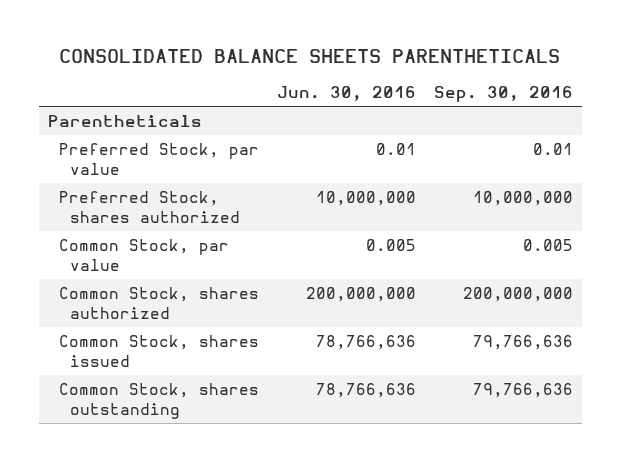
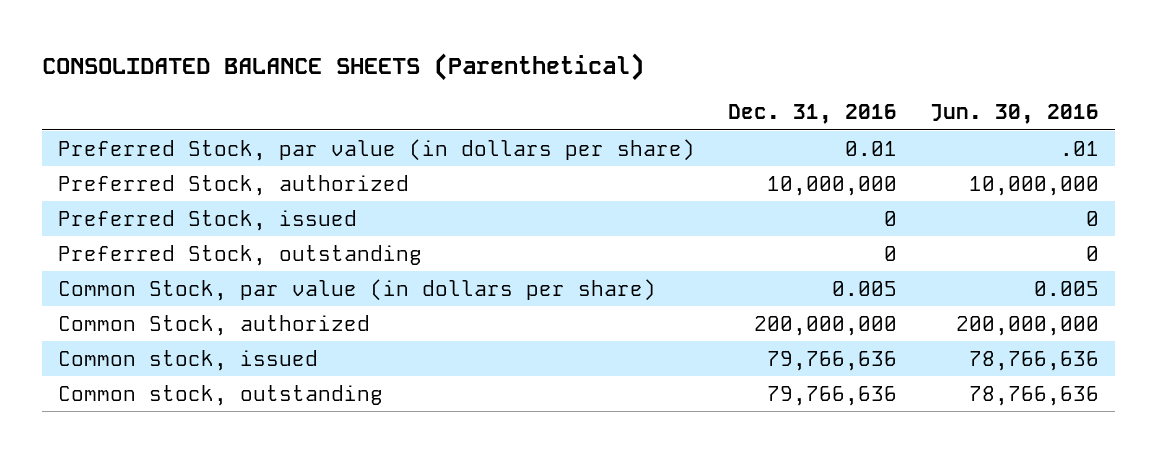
[59,48,561,63] CONSOLIDATED BALANCE SHEETS PARENTHETICALS -> [41,53,644,82] CONSOLIDATED BALANCE SHEETS (Parenthetical)
[433,86,573,103] Sep. 30, 2016 -> none
none -> [728,104,898,125] Dec. 31, 2016
[47,115,202,128] Parentheticals -> none
[58,143,259,176] Preferred Stock, par value -> [58,138,696,161] Preferred Stock, par value (in dollars per share)
[375,143,416,156] 0.01 -> [1060,140,1100,156] .01
[58,191,241,224] Preferred Stock, shares authorized -> [58,174,410,196] Preferred Stock, authorized
none -> [58,209,358,231] Preferred Stock, issued
none -> [58,244,423,266] Preferred Stock, outstanding
[58,239,229,272] Common Stock, par value -> [58,278,657,301] Common Stock, par value (in dollars per share)
[58,287,259,320] Common Stock, shares authorized -> [58,314,371,336] Common Stock, authorized
[58,335,259,368] Common Stock, shares issued -> [58,349,319,371] Common stock, issued
[58,383,259,420] Common Stock, shares outstanding -> [58,384,384,406] Common stock, outstanding

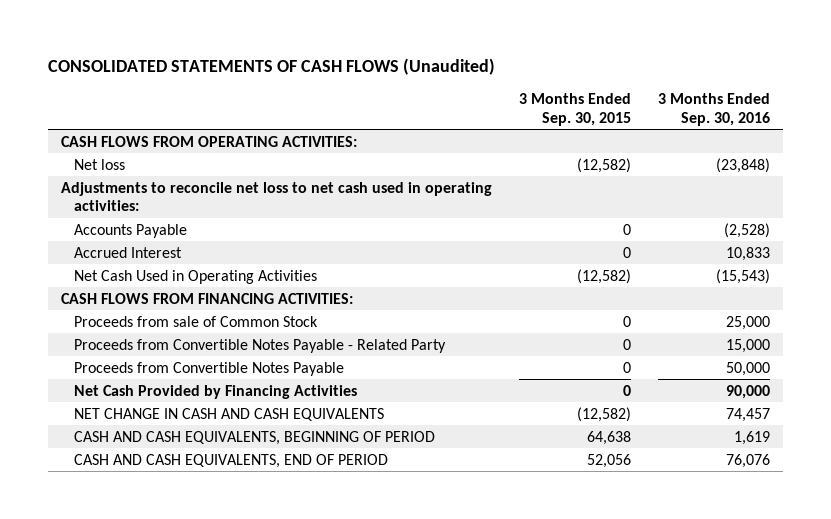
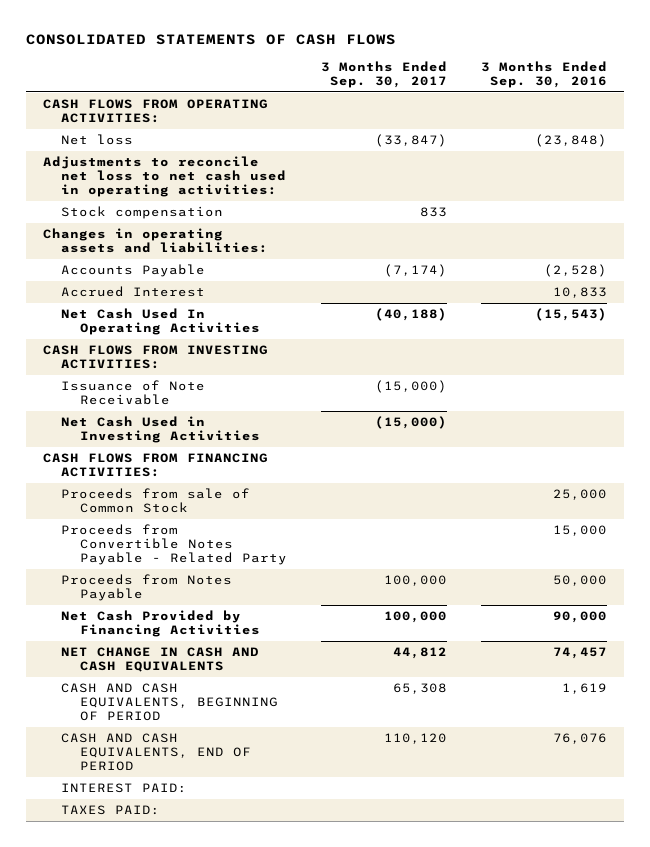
[47,57,495,75] CONSOLIDATED STATEMENTS OF CASH FLOWS (Unaudited) -> [25,34,396,46] CONSOLIDATED STATEMENTS OF CASH FLOWS
[519,92,632,126] 3 Months Ended Sep. 30, 2015 -> none
none -> [320,61,447,89] 3 Months Ended Sep. 30, 2017
none -> [61,206,224,220] Stock compensation
none -> [42,228,269,254] Changes in operating assets and liabilities:
[74,269,318,284] Net Cash Used in Operating Activities -> [61,308,260,336] Net Cash Used In Operating Activities
none -> [42,345,268,370] CASH FLOWS FROM INVESTING ACTIVITIES:
none -> [61,380,206,406] Issuance of Note Receivable
none -> [61,416,260,444] Net Cash Used in Investing Activities
[74,361,345,376] Proceeds from Convertible Notes Payable -> [61,574,233,602] Proceeds from Notes Payable
none -> [61,783,188,794] INTEREST PAID:
none -> [61,805,161,816] TAXES PAID:

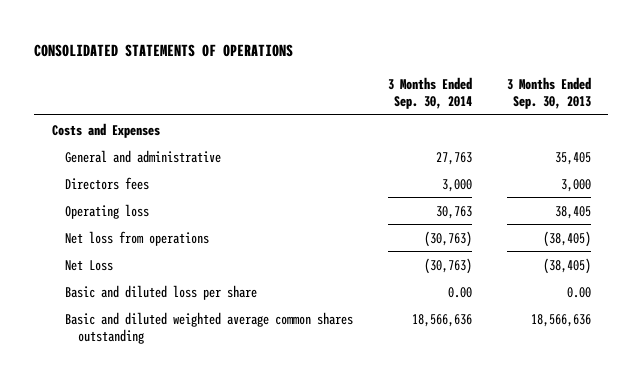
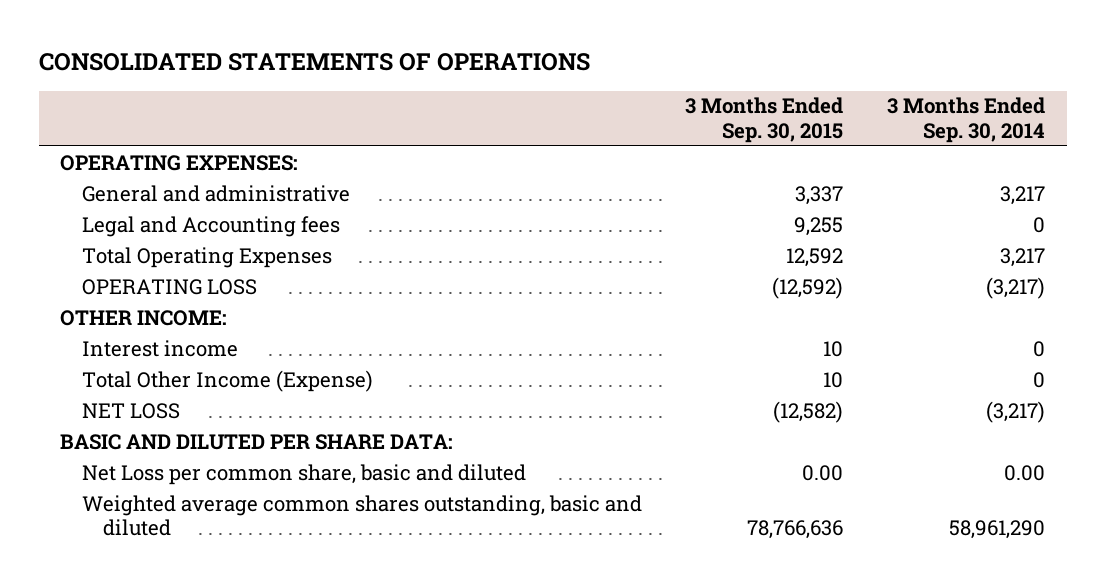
[506,76,591,109] 3 Months Ended Sep. 30, 2013 -> none
none -> [685,97,844,143] 3 Months Ended Sep. 30, 2015
[64,176,149,190] Directors fees -> none
[51,122,160,138] Costs and Expenses -> [60,154,299,171] OPERATING EXPENSES:
[435,151,472,165] 27,763 -> [1000,185,1046,205] 3,217
none -> [81,215,340,237] Legal and Accounting fees
[64,203,149,219] Operating loss -> [81,246,332,268] Total Operating Expenses
[435,205,472,219] 30,763 -> [1000,247,1046,267] 3,217
[64,230,209,246] Net loss from operations -> [81,278,257,295] OPERATING LOSS
[423,230,472,247] (30,763) -> [986,276,1046,299] (3,217)
none -> [60,309,228,326] OTHER INCOME:
none -> [81,339,238,357] Interest income
none -> [81,369,373,392] Total Other Income (Expense)
[64,259,113,271] Net Loss -> [81,402,180,419] NET LOSS
[423,257,472,274] (30,763) -> [986,400,1046,423] (3,217)
none -> [60,433,454,450] BASIC AND DILUTED PER SHARE DATA:
[64,284,257,300] Basic and diluted loss per share -> [81,463,526,485] Net Loss per common share, basic and diluted
[64,311,353,344] Basic and diluted weighted average common shares outstanding -> [81,494,642,537] Weighted average common shares outstanding, basic and diluted
[411,313,472,327] 18,566,636 -> [949,520,1046,540] 58,961,290

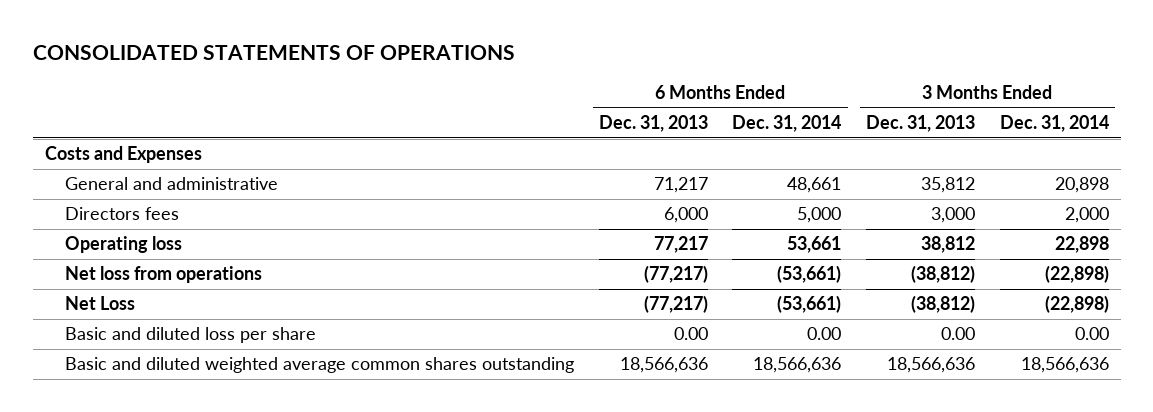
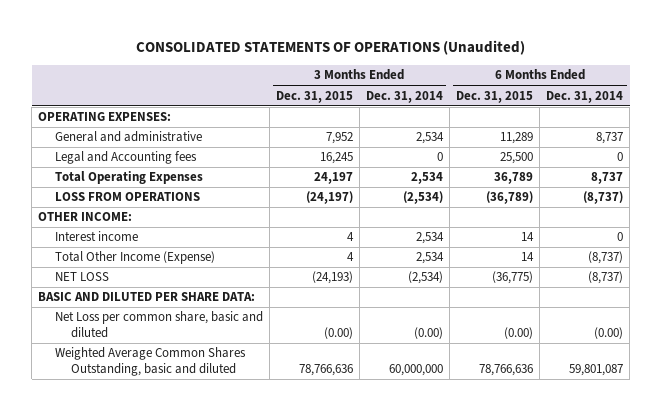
[32,45,515,61] CONSOLIDATED STATEMENTS OF OPERATIONS -> [135,39,525,55] CONSOLIDATED STATEMENTS OF OPERATIONS (Unaudited)
[598,115,708,133] Dec. 31, 2013 -> none
[865,115,975,133] Dec. 31, 2013 -> none
none -> [275,90,353,103] Dec. 31, 2015
none -> [456,90,534,103] Dec. 31, 2015
[65,207,180,221] Directors fees -> none
[44,146,202,164] Costs and Expenses -> [38,112,172,122] OPERATING EXPENSES:
[787,177,842,194] 48,661 -> [596,132,624,145] 8,737
[1054,177,1109,194] 20,898 -> [416,132,445,145] 2,534
none -> [54,151,197,165] Legal and Accounting fees
[65,236,183,254] Operating loss -> [54,171,203,185] Total Operating Expenses
[787,236,842,254] 53,661 -> [591,172,624,185] 8,737
[1054,236,1109,254] 22,898 -> [411,172,444,185] 2,534
[65,266,263,284] Net loss from operations -> [54,192,200,202] LOSS FROM OPERATIONS
[777,265,842,284] (53,661) -> [583,191,624,205] (8,737)
[1044,265,1109,284] (22,898) -> [403,191,444,205] (2,534)
none -> [38,212,133,222] OTHER INCOME:
none -> [54,231,138,242] Interest income
none -> [54,251,215,265] Total Other Income (Expense)
[65,296,136,311] Net Loss -> [54,272,109,282] NET LOSS
[777,295,842,314] (53,661) -> [588,271,624,285] (8,737)
[1044,295,1109,314] (22,898) -> [408,271,444,285] (2,534)
none -> [38,292,256,302] BASIC AND DILUTED PER SHARE DATA:
[65,327,317,344] Basic and diluted loss per share -> [54,311,263,339] Net Loss per common share, basic and diluted
[807,327,842,341] 0.00 -> [594,327,624,340] (0.00)
[1074,327,1109,341] 0.00 -> [414,327,444,340] (0.00)
[65,357,575,374] Basic and diluted weighted average common shares outstanding -> [54,347,246,377] Weighted Average Common Shares Outstanding, basic and diluted
[753,357,842,374] 18,566,636 -> [569,364,624,377] 59,801,087
[1020,357,1109,374] 18,566,636 -> [389,364,444,377] 60,000,000

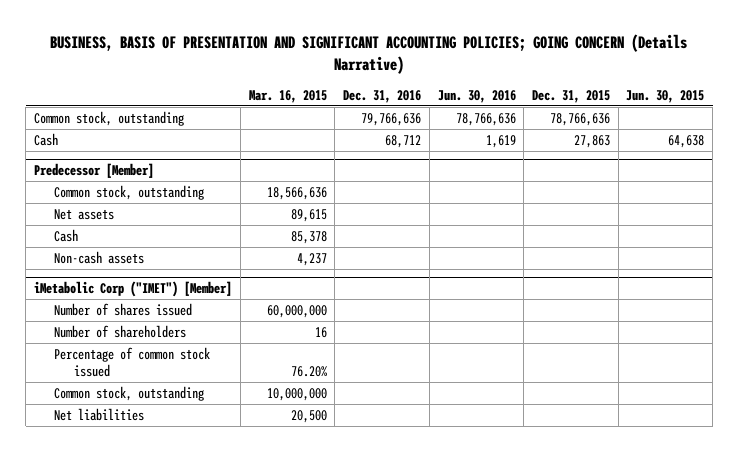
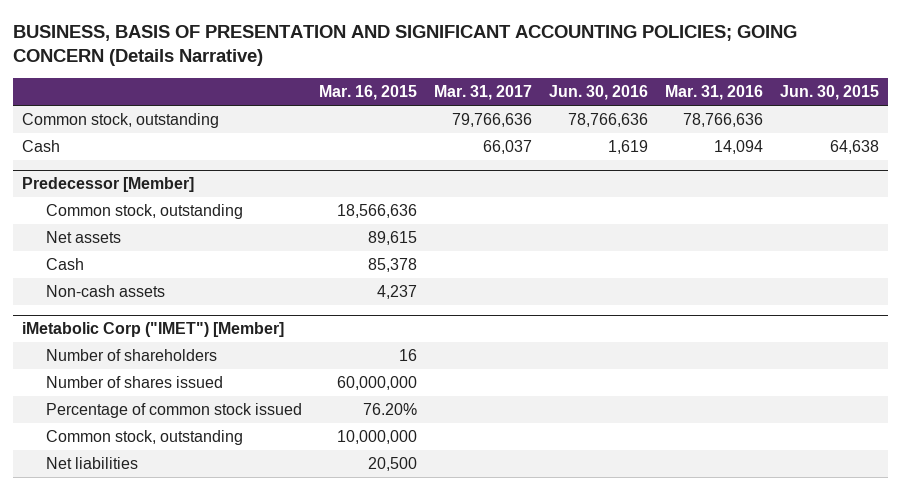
[343,90,422,104] Dec. 31, 2016 -> none
[532,90,611,104] Dec. 31, 2015 -> none
none -> [434,85,533,101] Mar. 31, 2017
none -> [665,85,764,101] Mar. 31, 2016
[53,302,192,316] Number of shares issued -> [45,375,223,388] Number of shares issued

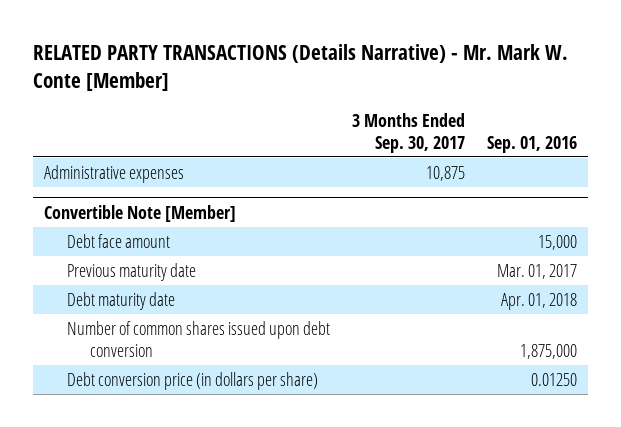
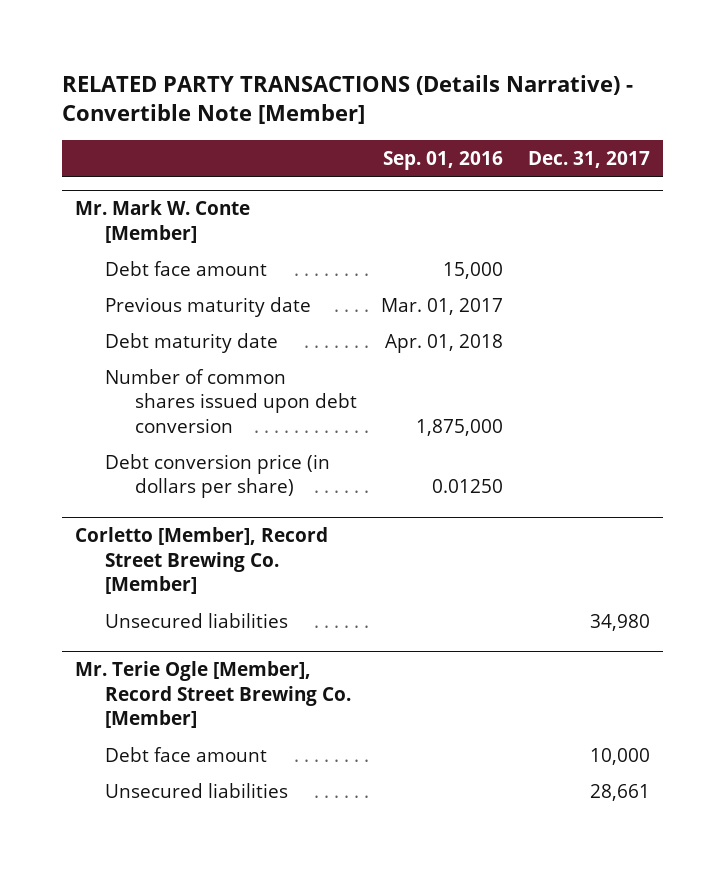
[32,44,568,92] RELATED PARTY TRANSACTIONS (Details Narrative) - Mr. Mark W. Conte [Member] -> [62,74,634,125] RELATED PARTY TRANSACTIONS (Details Narrative) - Convertible Note [Member]
[352,112,466,153] 3 Months Ended Sep. 30, 2017 -> none
none -> [528,151,651,169] Dec. 31, 2017
[43,164,184,183] Administrative expenses -> none
[43,204,236,222] Convertible Note [Member] -> [74,200,250,243] Mr. Mark W. Conte [Member]
none -> [74,527,328,595] Corletto [Member], Record Street Brewing Co. [Member]
none -> [104,612,288,628] Unsecured liabilities
none -> [74,661,351,729] Mr. Terie Ogle [Member], Record Street Brewing Co. [Member]
none -> [104,746,267,762] Debt face amount
none -> [104,782,288,798] Unsecured liabilities

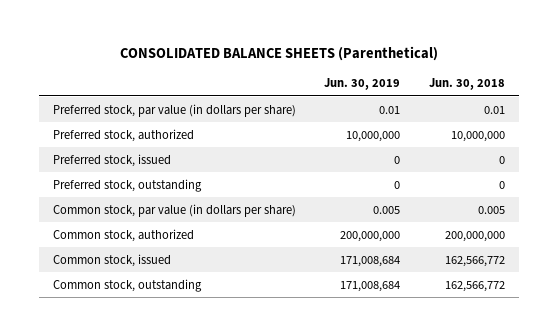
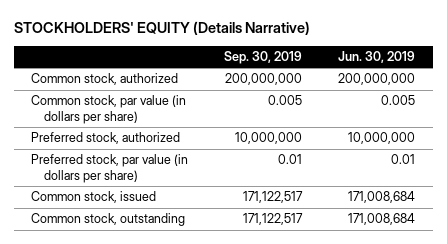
[119,46,438,62] CONSOLIDATED BALANCE SHEETS (Parenthetical) -> [13,21,310,36] STOCKHOLDERS' EQUITY (Details Narrative)
[428,78,505,91] Jun. 30, 2018 -> none
none -> [224,50,303,64] Sep. 30, 2019
[52,153,171,167] Preferred stock, issued -> none
[52,178,202,192] Preferred stock, outstanding -> none
[52,203,296,217] Common stock, par value (in dollars per share) -> [31,95,187,124] Common stock, par value (in dollars per share)
[52,128,194,142] Preferred stock, authorized -> [31,132,181,145] Preferred stock, authorized
[52,103,296,117] Preferred stock, par value (in dollars per share) -> [31,154,189,183] Preferred stock, par value (in dollars per share)

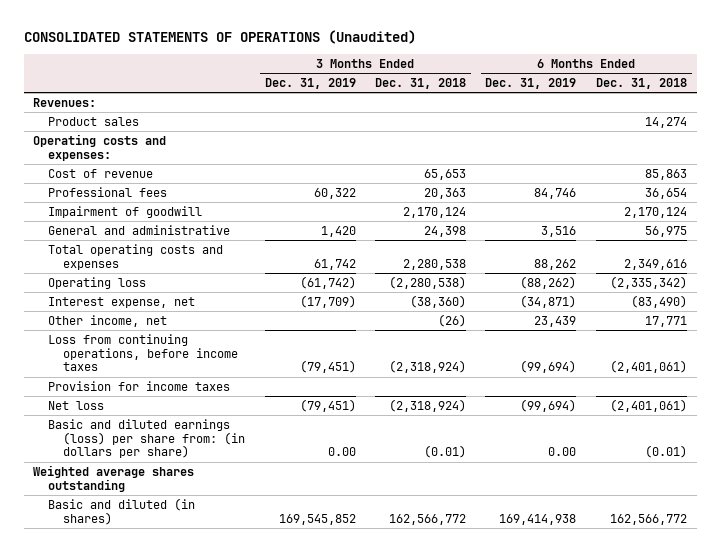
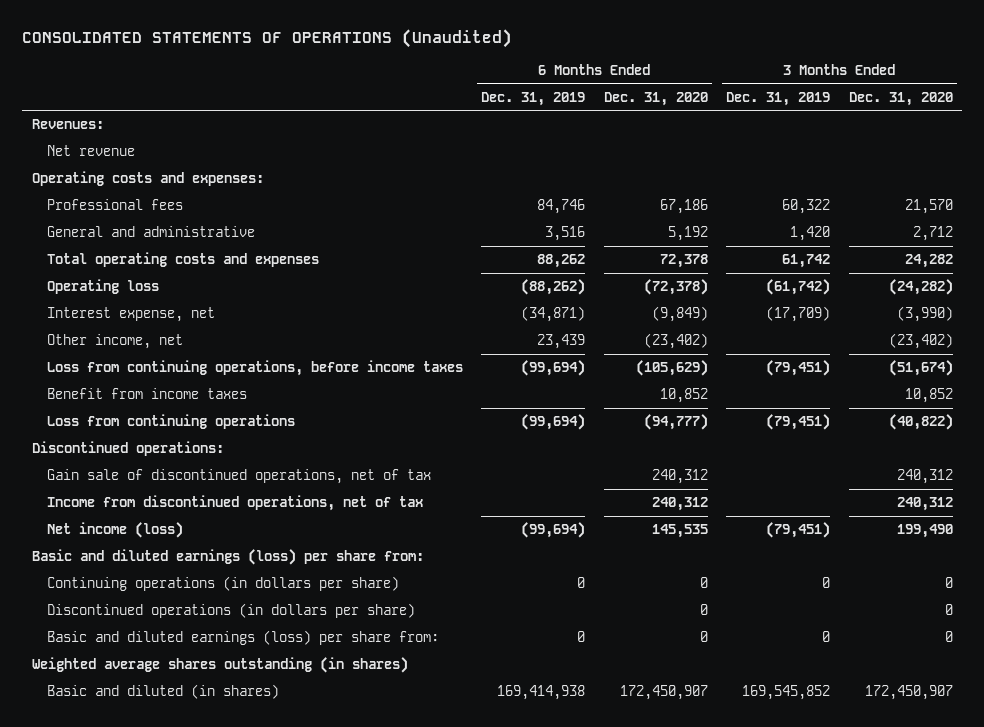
[375,78,467,90] Dec. 31, 2018 -> none
[595,78,687,90] Dec. 31, 2018 -> none
none -> [603,91,708,106] Dec. 31, 2020
none -> [848,91,953,106] Dec. 31, 2020
[48,116,140,126] Product sales -> [46,145,135,157] Net revenue
[48,168,154,178] Cost of revenue -> none
[48,205,203,218] Impairment of goodwill -> none
[48,380,231,391] Provision for income taxes -> [46,388,247,400] Benefit from income taxes
none -> [46,414,295,430] Loss from continuing operations
none -> [31,441,224,457] Discontinued operations:
none -> [46,469,431,485] Gain sale of discontinued operations, net of tax
none -> [46,495,423,512] Income from discontinued operations, net of tax
[48,400,105,410] Net loss -> [46,522,183,539] Net income (loss)
none -> [31,549,424,566] Basic and diluted earnings (loss) per share from:
none -> [46,576,399,592] Continuing operations (in dollars per share)
none -> [46,603,415,619] Discontinued operations (in dollars per share)
[48,418,246,459] Basic and diluted earnings (loss) per share from: (in dollars per share) -> [46,630,439,646] Basic and diluted earnings (loss) per share from:
[327,447,356,457] 0.00 -> [822,631,831,643] 0
[548,447,577,457] 0.00 -> [577,631,586,643] 0
[33,464,195,492] Weighted average shares outstanding -> [31,657,408,674] Weighted average shares outstanding (in shares)

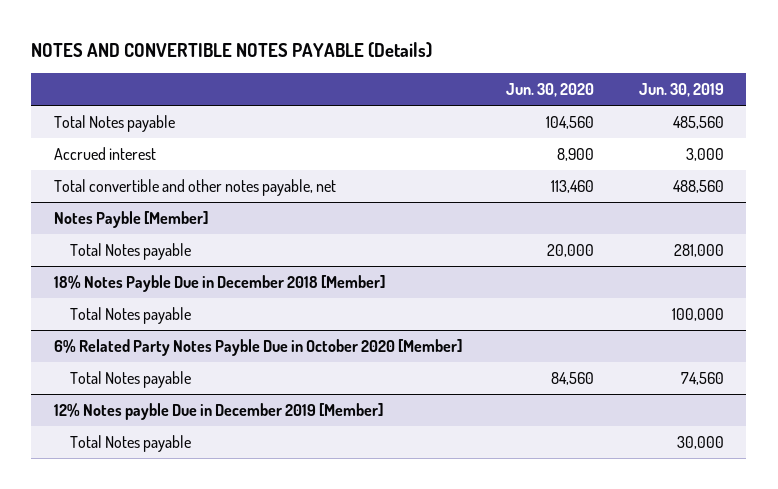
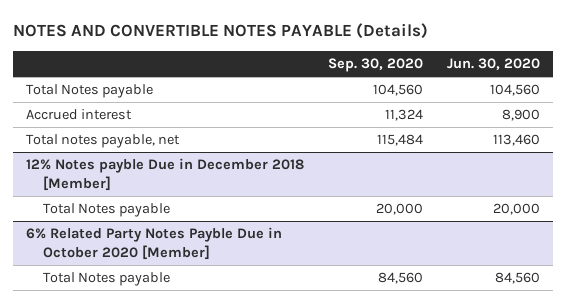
[639,82,725,97] Jun. 30, 2019 -> none
none -> [328,58,424,73] Sep. 30, 2020
[53,211,208,229] Notes Payble [Member] -> none
[53,179,336,197] Total convertible and other notes payable, net -> [25,134,180,149] Total notes payable, net
none -> [25,158,304,191] 12% Notes payble Due in December 2018 [Member]
[53,275,385,293] 18% Notes Payble Due in December 2018 [Member] -> none
[70,307,192,325] Total Notes payable -> none
[53,403,383,421] 12% Notes payble Due in December 2019 [Member] -> none
[70,435,192,453] Total Notes payable -> none

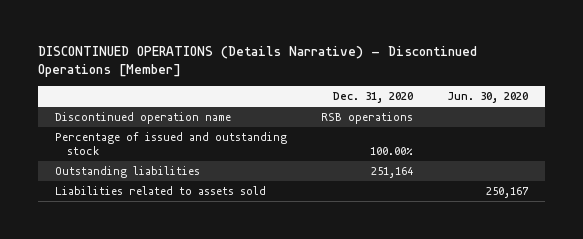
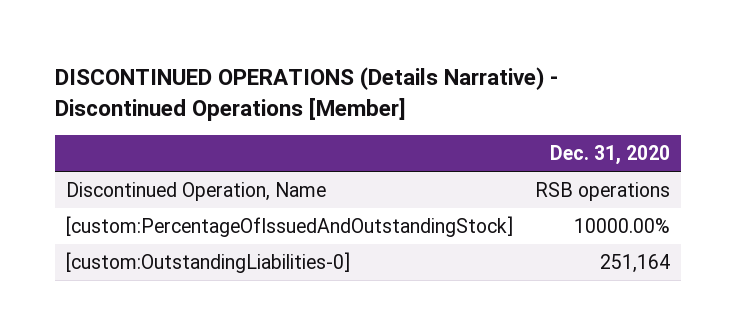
[446,92,528,104] Jun. 30, 2020 -> none
[55,132,288,155] Percentage of issued and outstanding stock -> none
[55,186,267,196] Liabilities related to assets sold -> none
[55,112,232,125] Discontinued operation name -> [65,182,326,202] Discontinued Operation, Name
none -> [65,216,513,238] [custom:PercentageOfIssuedAndOutstandingStock]
[55,166,201,179] Outstanding liabilities -> [65,252,350,274] [custom:OutstandingLiabilities-0]

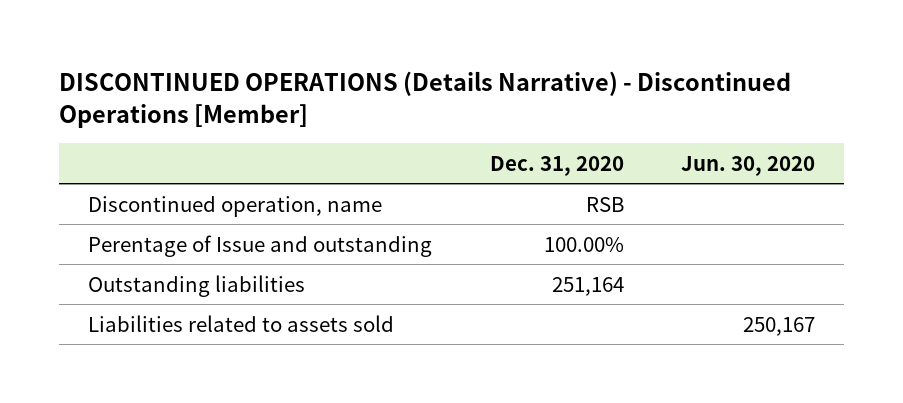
none -> [681,155,816,176] Jun. 30, 2020
[65,216,513,238] [custom:PercentageOfIssuedAndOutstandingStock] -> none
[65,182,326,202] Discontinued Operation, Name -> [88,195,383,217] Discontinued operation, name
[535,182,671,202] RSB operations -> [585,196,624,212] RSB
none -> [88,234,433,257] Perentage of Issue and outstanding
[65,252,350,274] [custom:OutstandingLiabilities-0] -> [88,274,306,297] Outstanding liabilities
none -> [88,314,395,332] Liabilities related to assets sold

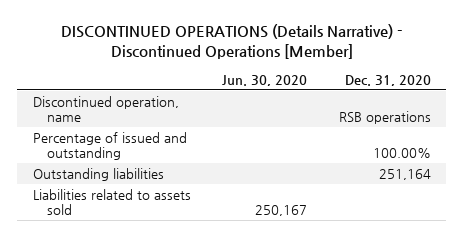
[585,196,624,212] RSB -> [338,110,431,124] RSB operations
[88,234,433,257] Perentage of Issue and outstanding -> [32,132,187,160] Percentage of issued and outstanding

